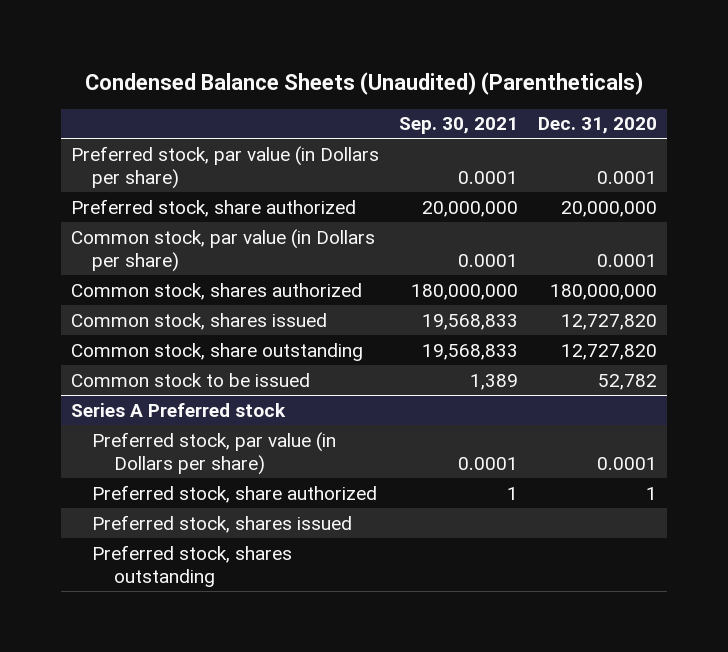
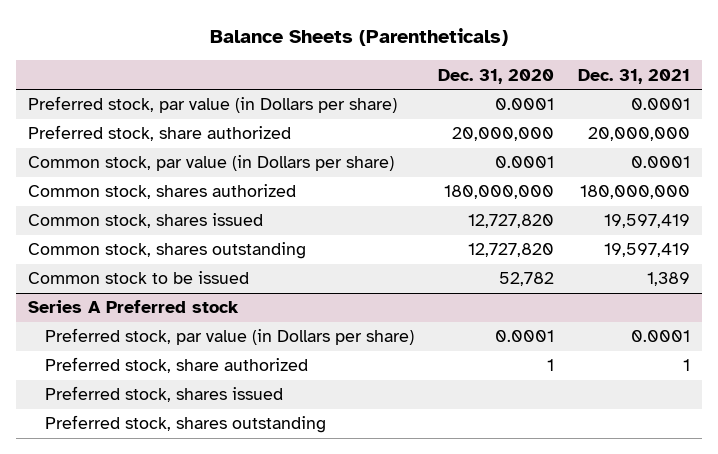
[85,71,644,95] Condensed Balance Sheets (Unaudited) (Parentheticals) -> [209,27,508,46] Balance Sheets (Parentheticals)
[399,117,519,135] Sep. 30, 2021 -> none
none -> [577,68,690,84] Dec. 31, 2021
[70,342,363,361] Common stock, share outstanding -> [27,242,306,260] Common stock, shares outstanding

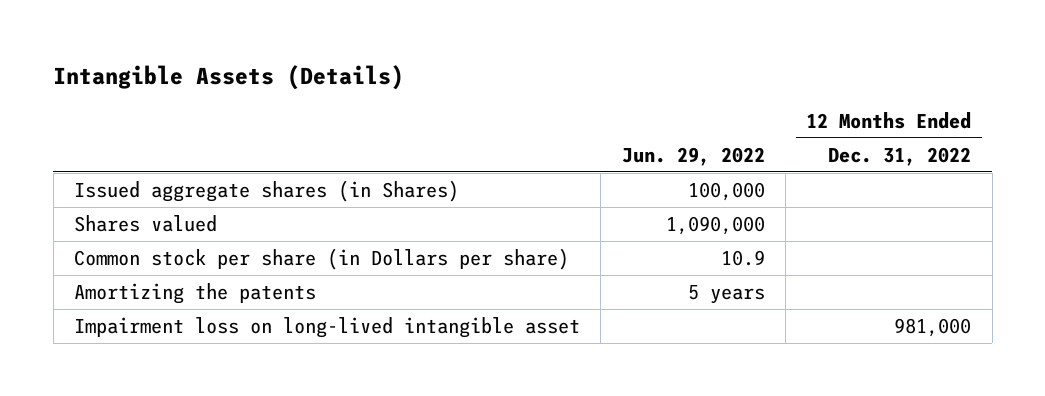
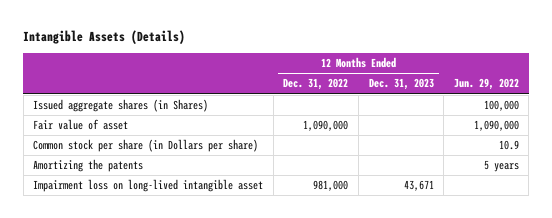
none -> [368,78,434,91] Dec. 31, 2023
[74,214,218,232] Shares valued -> none
none -> [33,119,129,131] Fair value of asset

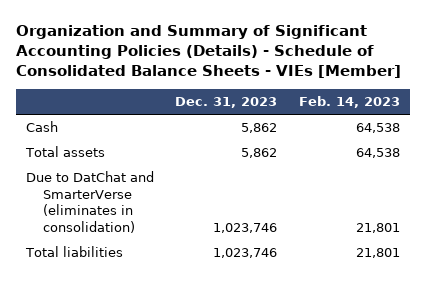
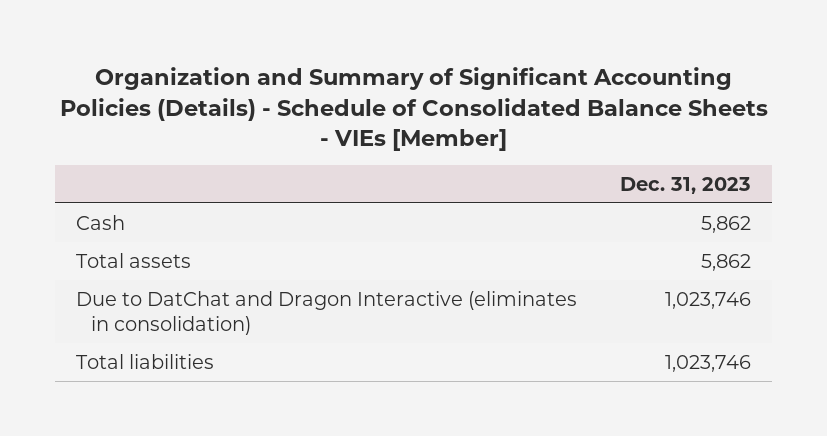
[298,96,400,109] Feb. 14, 2023 -> none
[26,171,155,233] Due to DatChat and SmarterVerse (eliminates in consolidation) -> [76,290,578,335] Due to DatChat and Dragon Interactive (eliminates in consolidation)

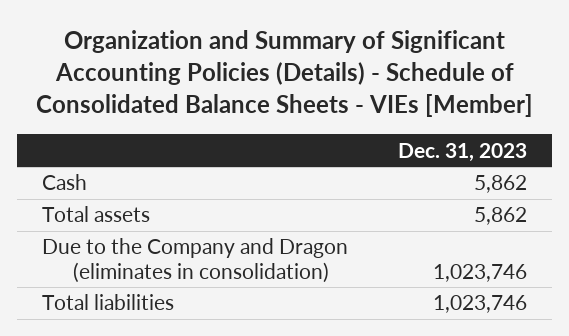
[76,290,578,335] Due to DatChat and Dragon Interactive (eliminates in consolidation) -> [41,238,348,283] Due to the Company and Dragon (eliminates in consolidation)

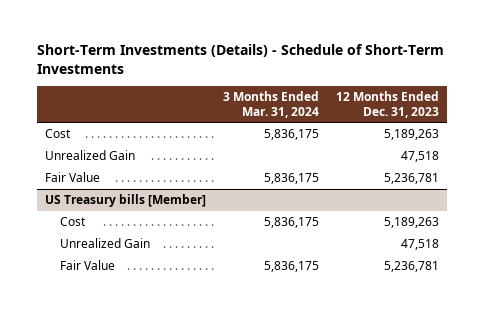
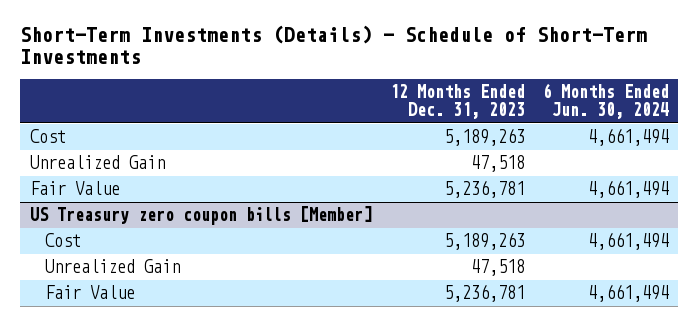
[222,91,319,118] 3 Months Ended Mar. 31, 2024 -> none
none -> [543,83,670,120] 6 Months Ended Jun. 30, 2024
[44,194,206,208] US Treasury bills [Member] -> [29,206,372,226] US Treasury zero coupon bills [Member]

